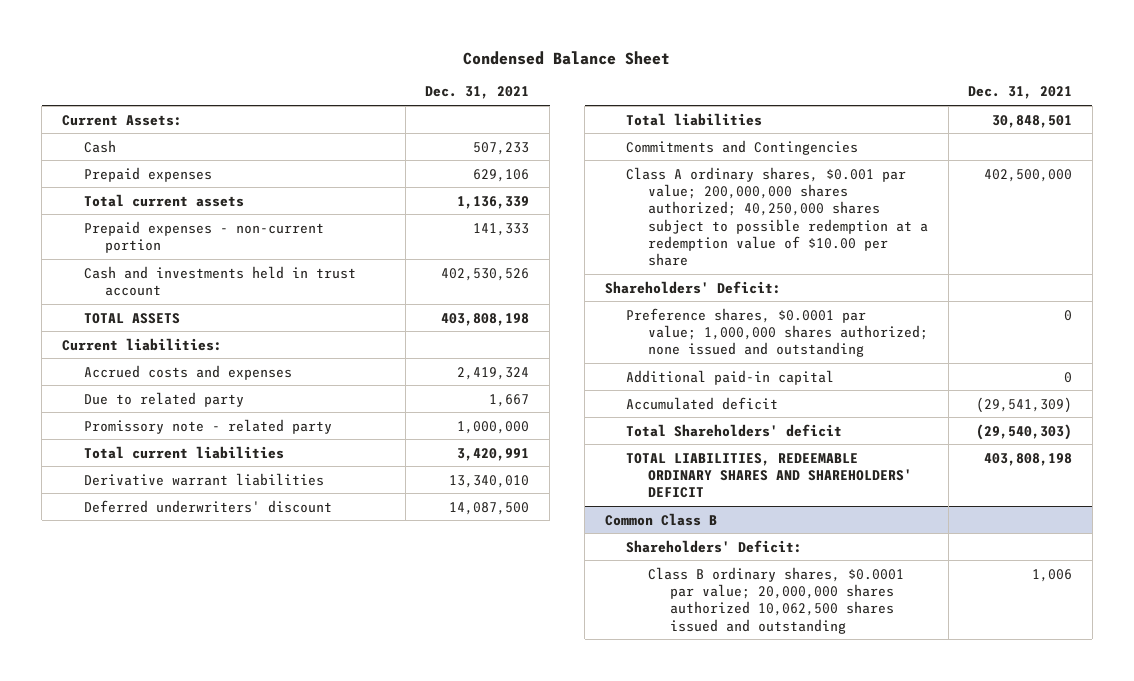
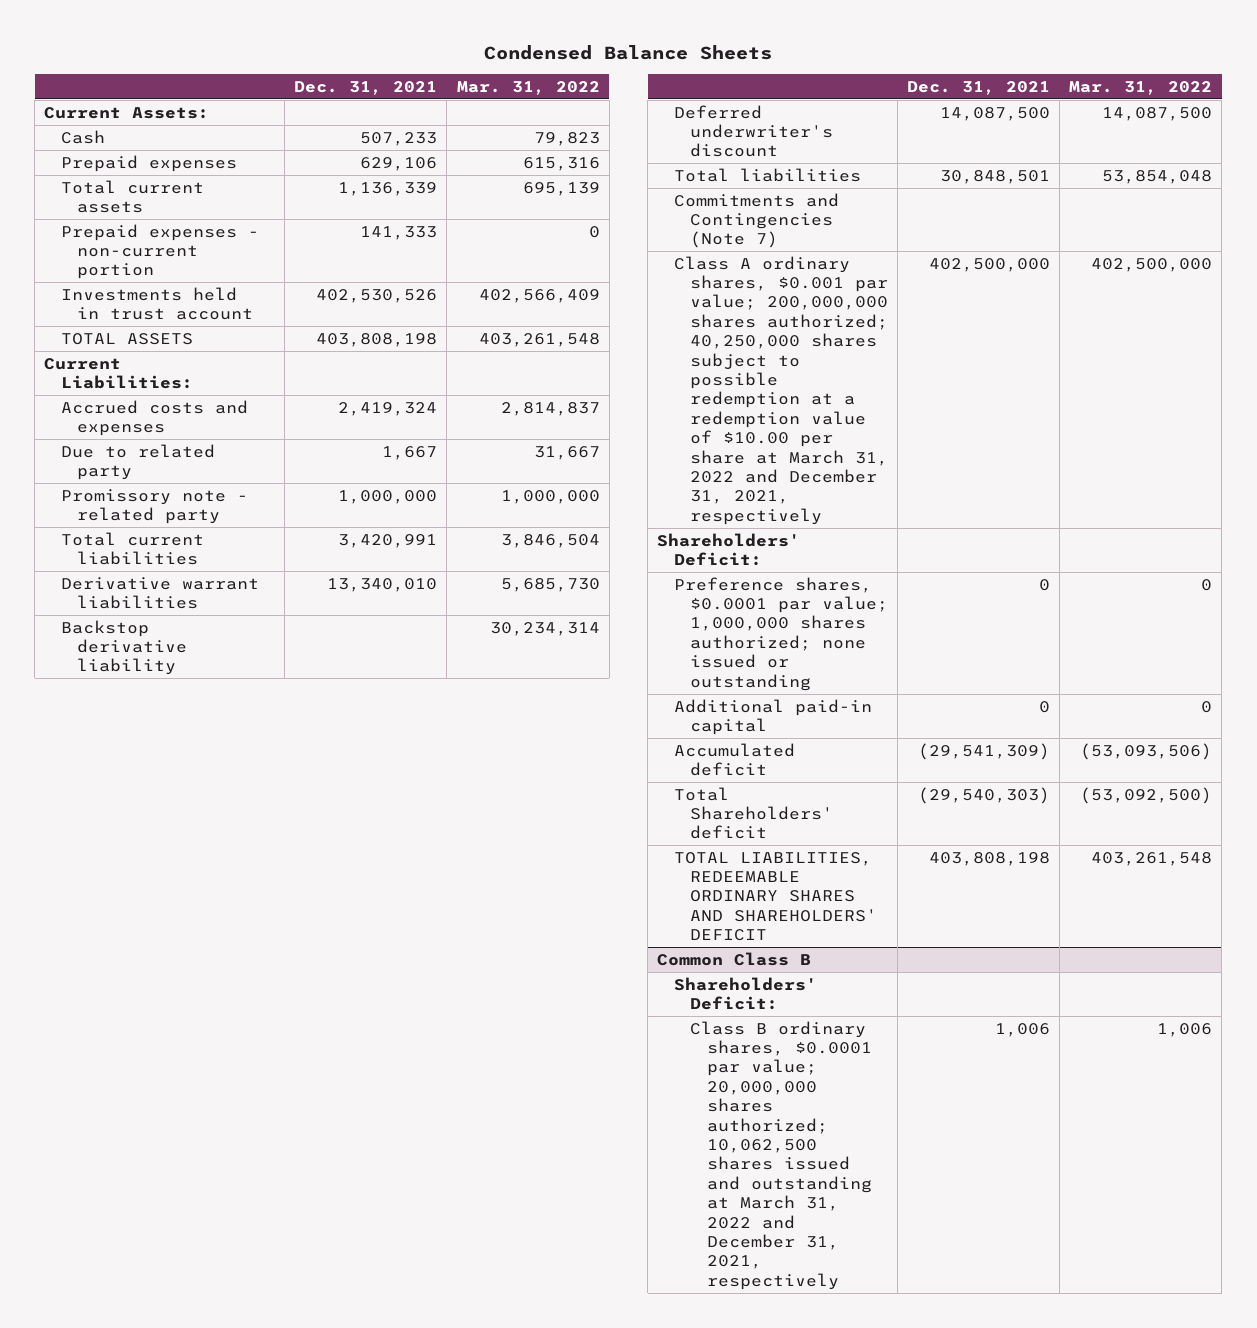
[463,50,671,65] Condensed Balance Sheet -> [484,44,773,60] Condensed Balance Sheets
none -> [456,80,600,95] Mar. 31, 2022
[83,265,356,296] Cash and investments held in trust account -> [60,286,254,321] Investments held in trust account
[62,337,223,351] Current liabilities: -> [44,357,193,390] Current Liabilities:
none -> [60,619,188,676] Backstop derivative liability
[83,499,332,513] Deferred underwriters' discount -> [673,104,834,158] Deferred underwriter's discount
[626,139,859,155] Commitments and Contingencies -> [673,192,839,249] Commitments and Contingencies (Note 7)
[626,166,929,267] Class A ordinary shares, $0.001 par value; 200,000,000 shares authorized; 40,250,000 shares subject to possible redemption at a redemption value of $10.00 per share -> [673,255,889,525] Class A ordinary shares, $0.001 par value; 200,000,000 shares authorized; 40,250,000 shares subject to possible redemption at a redemption value of $10.00 per share at March 31, 2022 and December 31, 2021, respectively
[626,307,929,358] Preference shares, $0.0001 par value; 1,000,000 shares authorized; none issued and outstanding -> [673,576,889,691] Preference shares, $0.0001 par value; 1,000,000 shares authorized; none issued or outstanding
[648,566,905,634] Class B ordinary shares, $0.0001 par value; 20,000,000 shares authorized 10,062,500 shares issued and outstanding -> [690,1020,872,1290] Class B ordinary shares, $0.0001 par value; 20,000,000 shares authorized; 10,062,500 shares issued and outstanding at March 31, 2022 and December 31, 2021, respectively

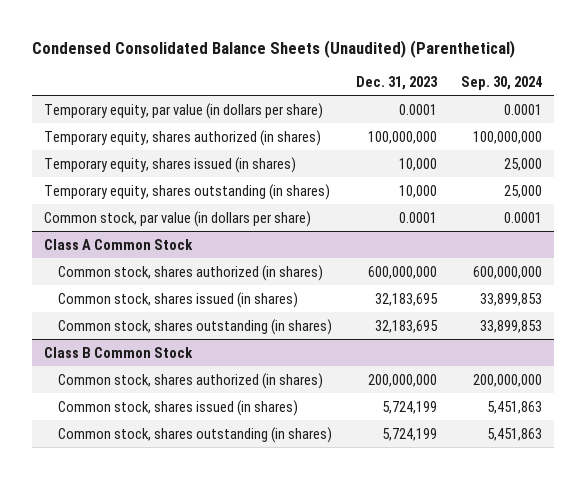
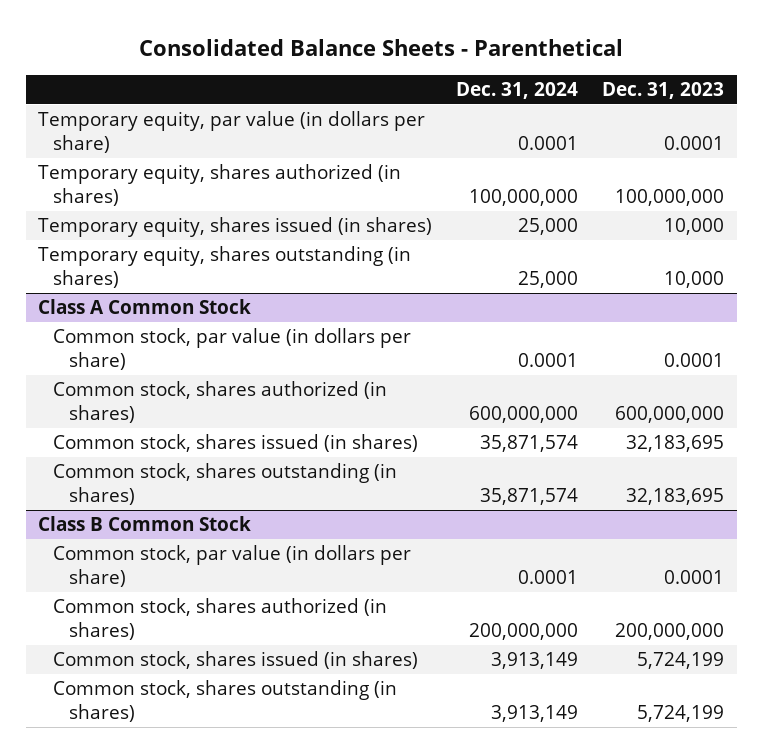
[31,39,515,58] Condensed Consolidated Balance Sheets (Unaudited) (Parenthetical) -> [139,38,624,56] Consolidated Balance Sheets - Parenthetical
[461,75,543,90] Sep. 30, 2024 -> none
none -> [456,82,579,100] Dec. 31, 2024
[43,210,311,227] Common stock, par value (in dollars per share) -> none
none -> [53,328,412,371] Common stock, par value (in dollars per share)
none -> [53,545,412,588] Common stock, par value (in dollars per share)

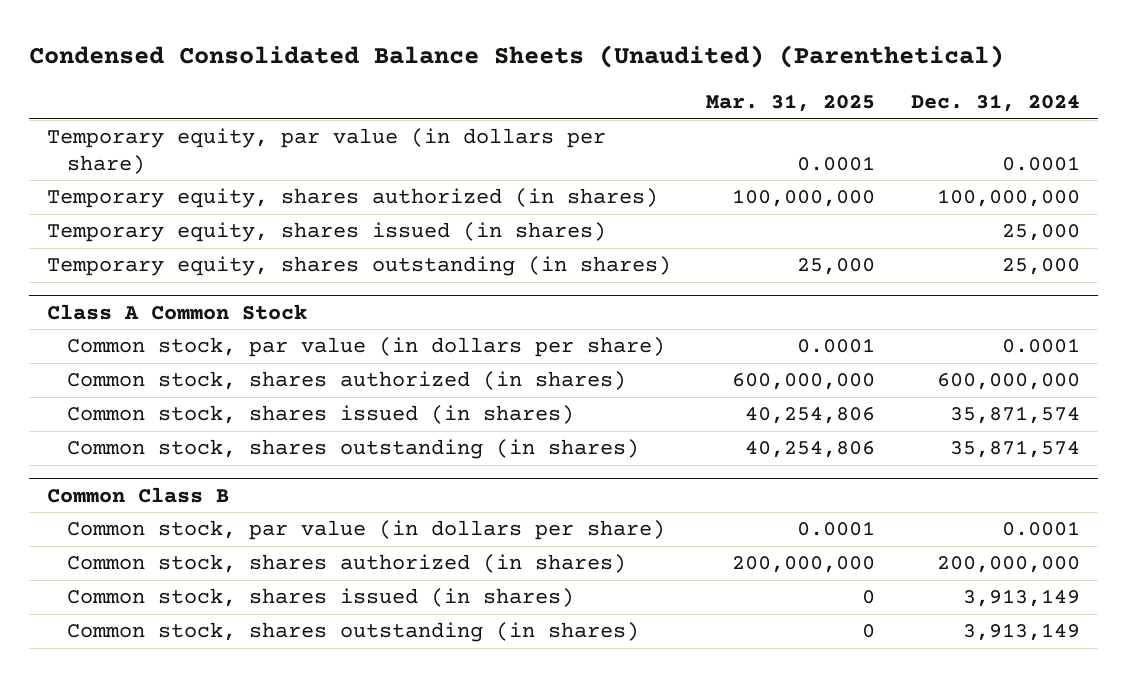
[139,38,624,56] Consolidated Balance Sheets - Parenthetical -> [28,44,1004,68] Condensed Consolidated Balance Sheets (Unaudited) (Parenthetical)
[602,82,725,100] Dec. 31, 2023 -> none
none -> [706,94,876,113] Mar. 31, 2025
[37,516,251,532] Class B Common Stock -> [46,486,229,503] Common Class B

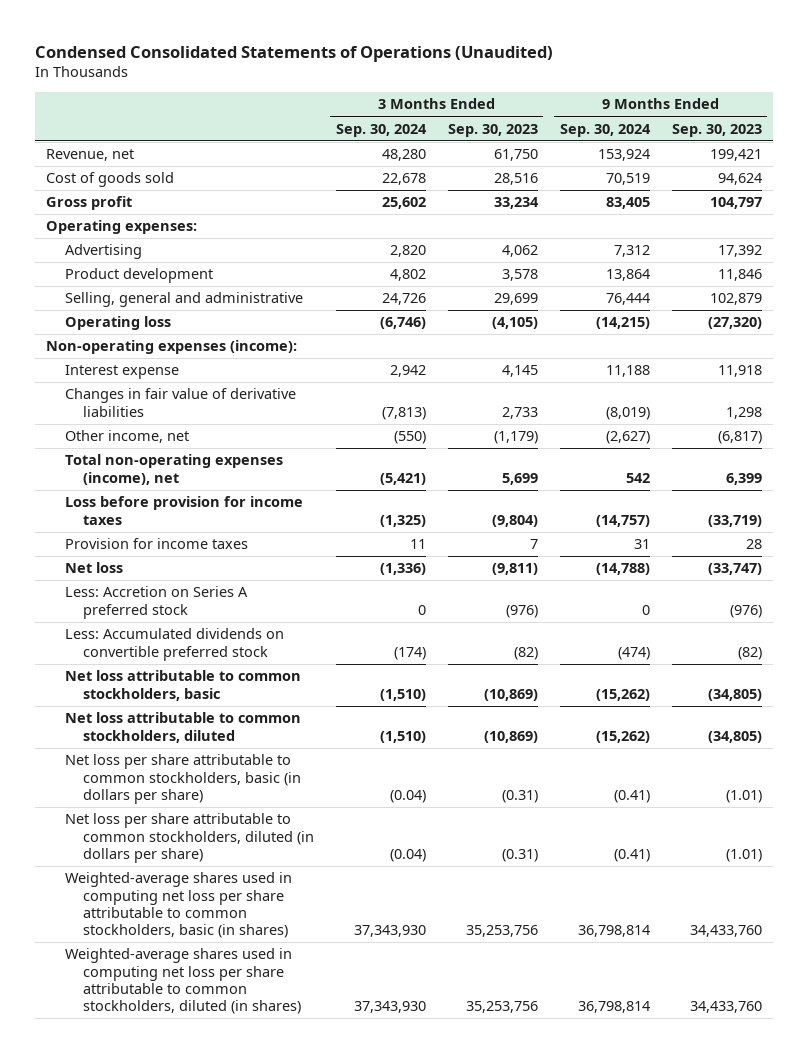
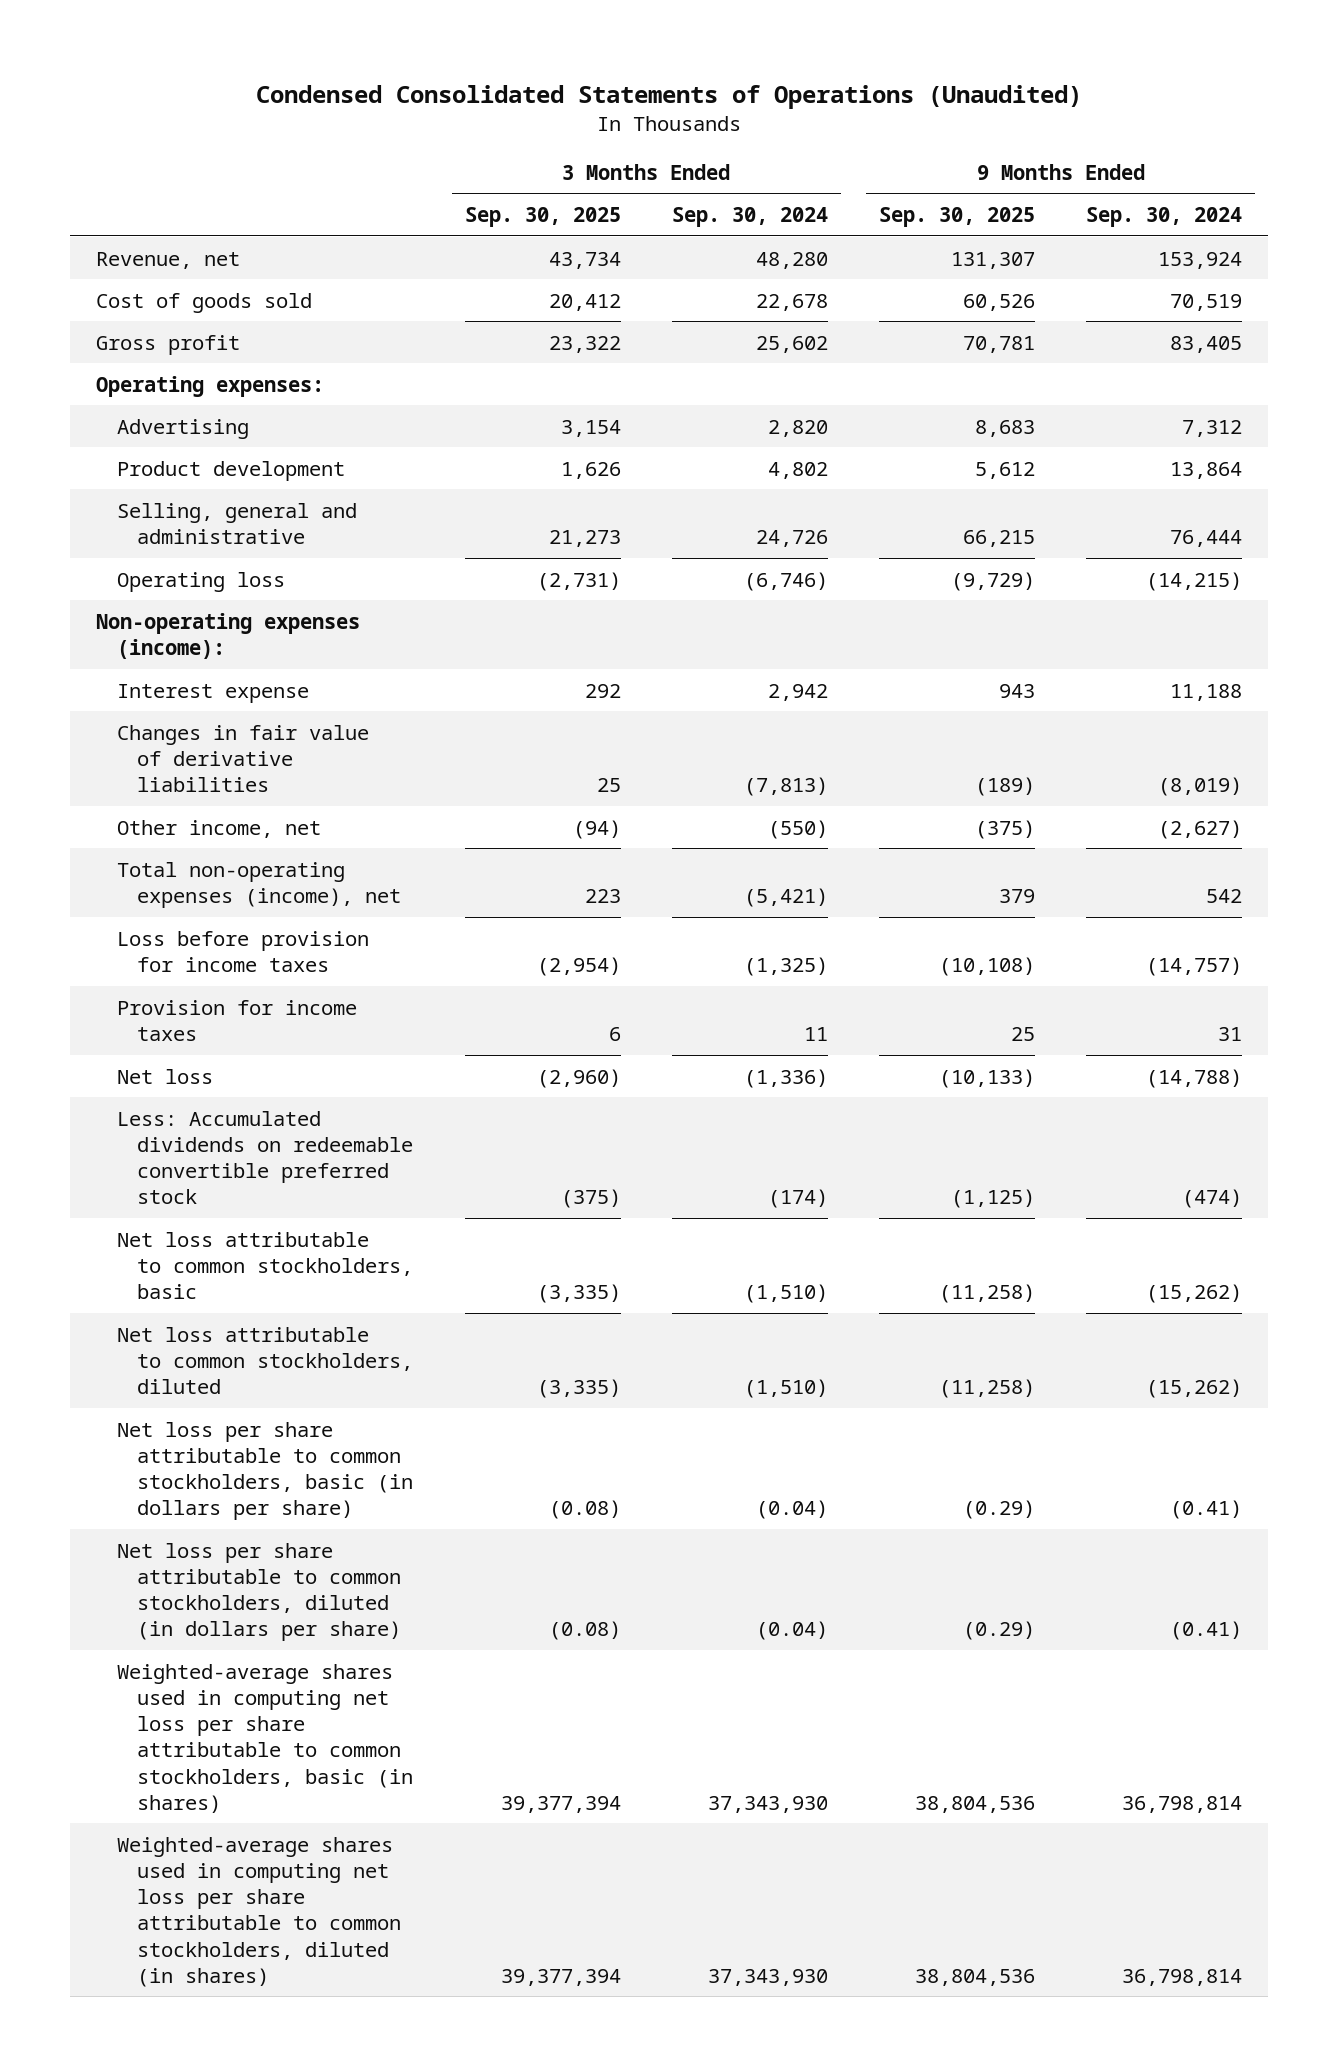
[447,123,538,137] Sep. 30, 2023 -> none
[671,123,762,137] Sep. 30, 2023 -> none
none -> [464,207,621,228] Sep. 30, 2025
none -> [879,207,1036,228] Sep. 30, 2025
[64,586,248,619] Less: Accretion on Series A preferred stock -> none
[64,628,284,661] Less: Accumulated dividends on convertible preferred stock -> [116,1110,414,1205] Less: Accumulated dividends on redeemable convertible preferred stock

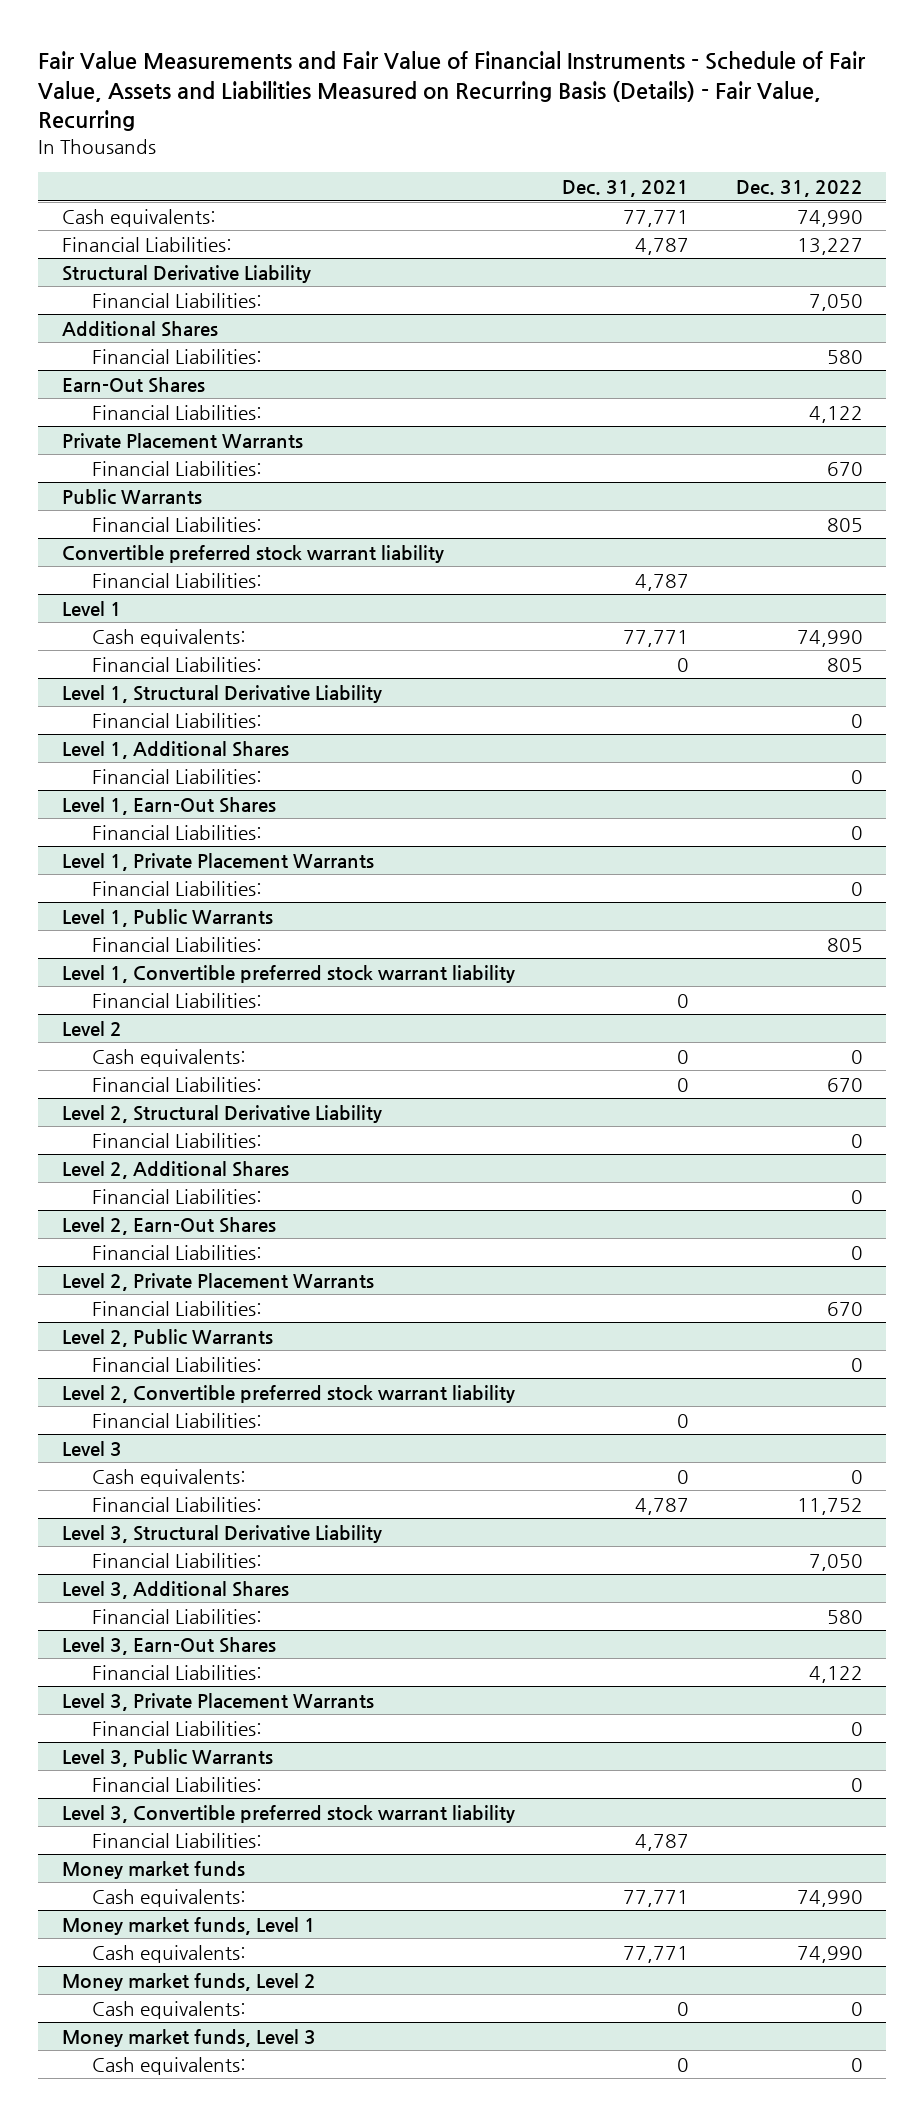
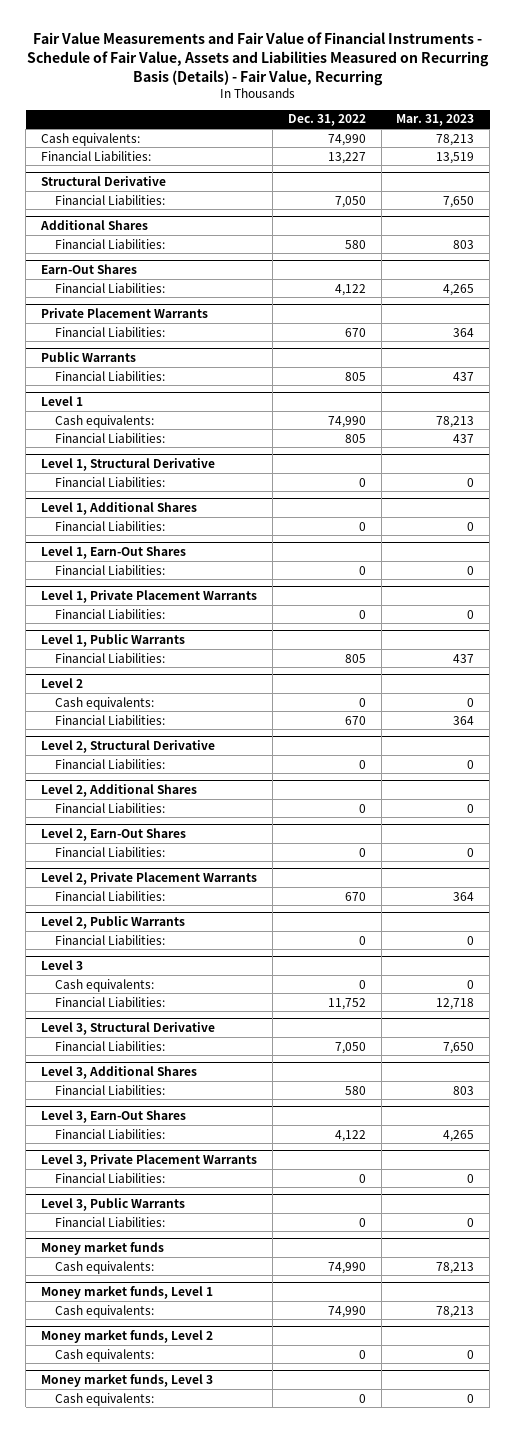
[561,180,689,198] Dec. 31, 2021 -> none
none -> [396,114,475,127] Mar. 31, 2023
[61,264,311,283] Structural Derivative Liability -> [41,175,167,186] Structural Derivative
[61,544,444,563] Convertible preferred stock warrant liability -> none
[91,572,262,588] Financial Liabilities: -> none
[61,684,382,703] Level 1, Structural Derivative Liability -> [41,457,216,471] Level 1, Structural Derivative
[61,964,515,983] Level 1, Convertible preferred stock warrant liability -> none
[91,992,262,1008] Financial Liabilities: -> none
[61,1104,382,1123] Level 2, Structural Derivative Liability -> [41,739,216,753] Level 2, Structural Derivative
[61,1384,515,1403] Level 2, Convertible preferred stock warrant liability -> none
[91,1412,262,1428] Financial Liabilities: -> none
[61,1524,382,1543] Level 3, Structural Derivative Liability -> [41,1021,216,1035] Level 3, Structural Derivative
[61,1804,515,1823] Level 3, Convertible preferred stock warrant liability -> none
[91,1832,262,1848] Financial Liabilities: -> none

